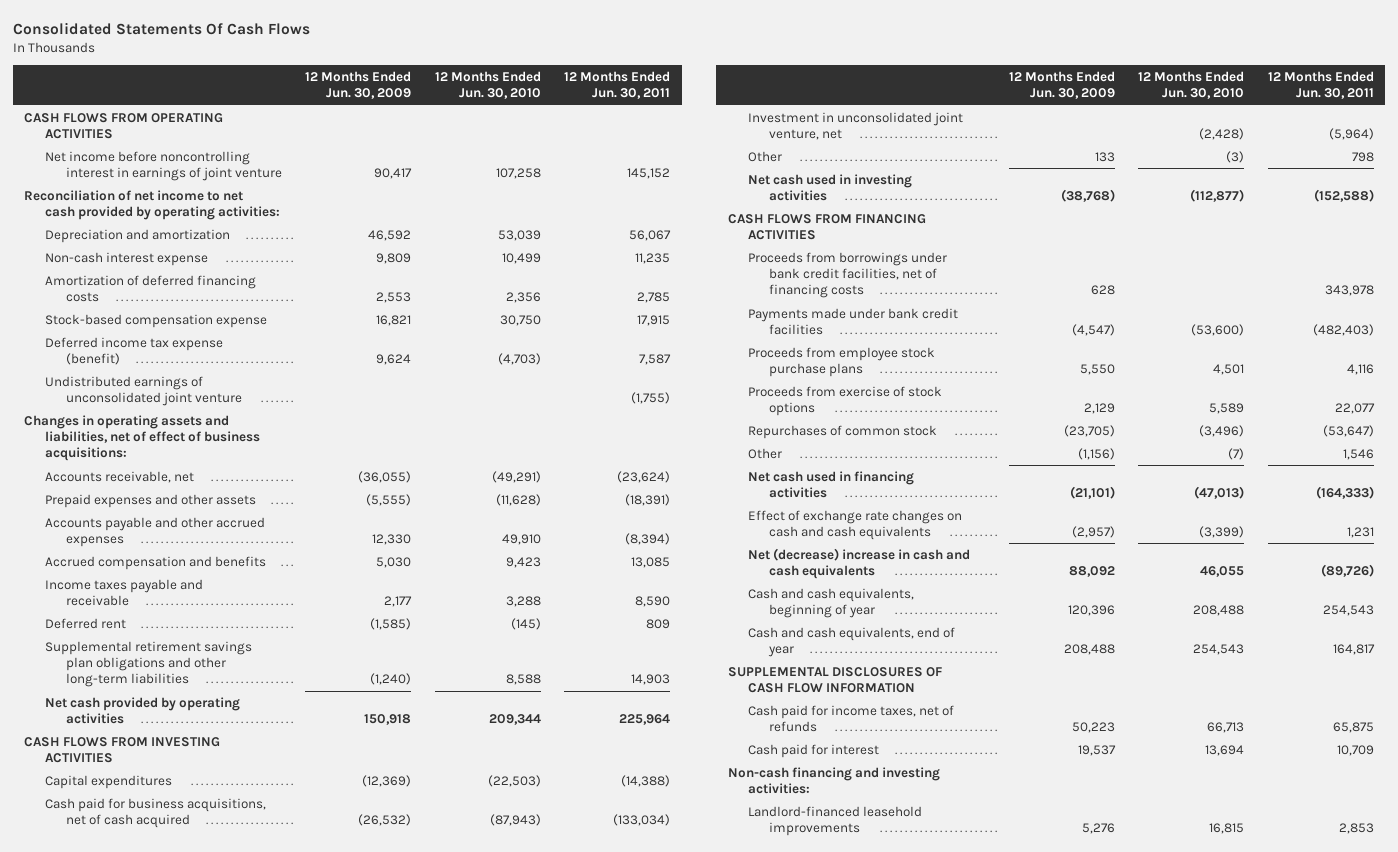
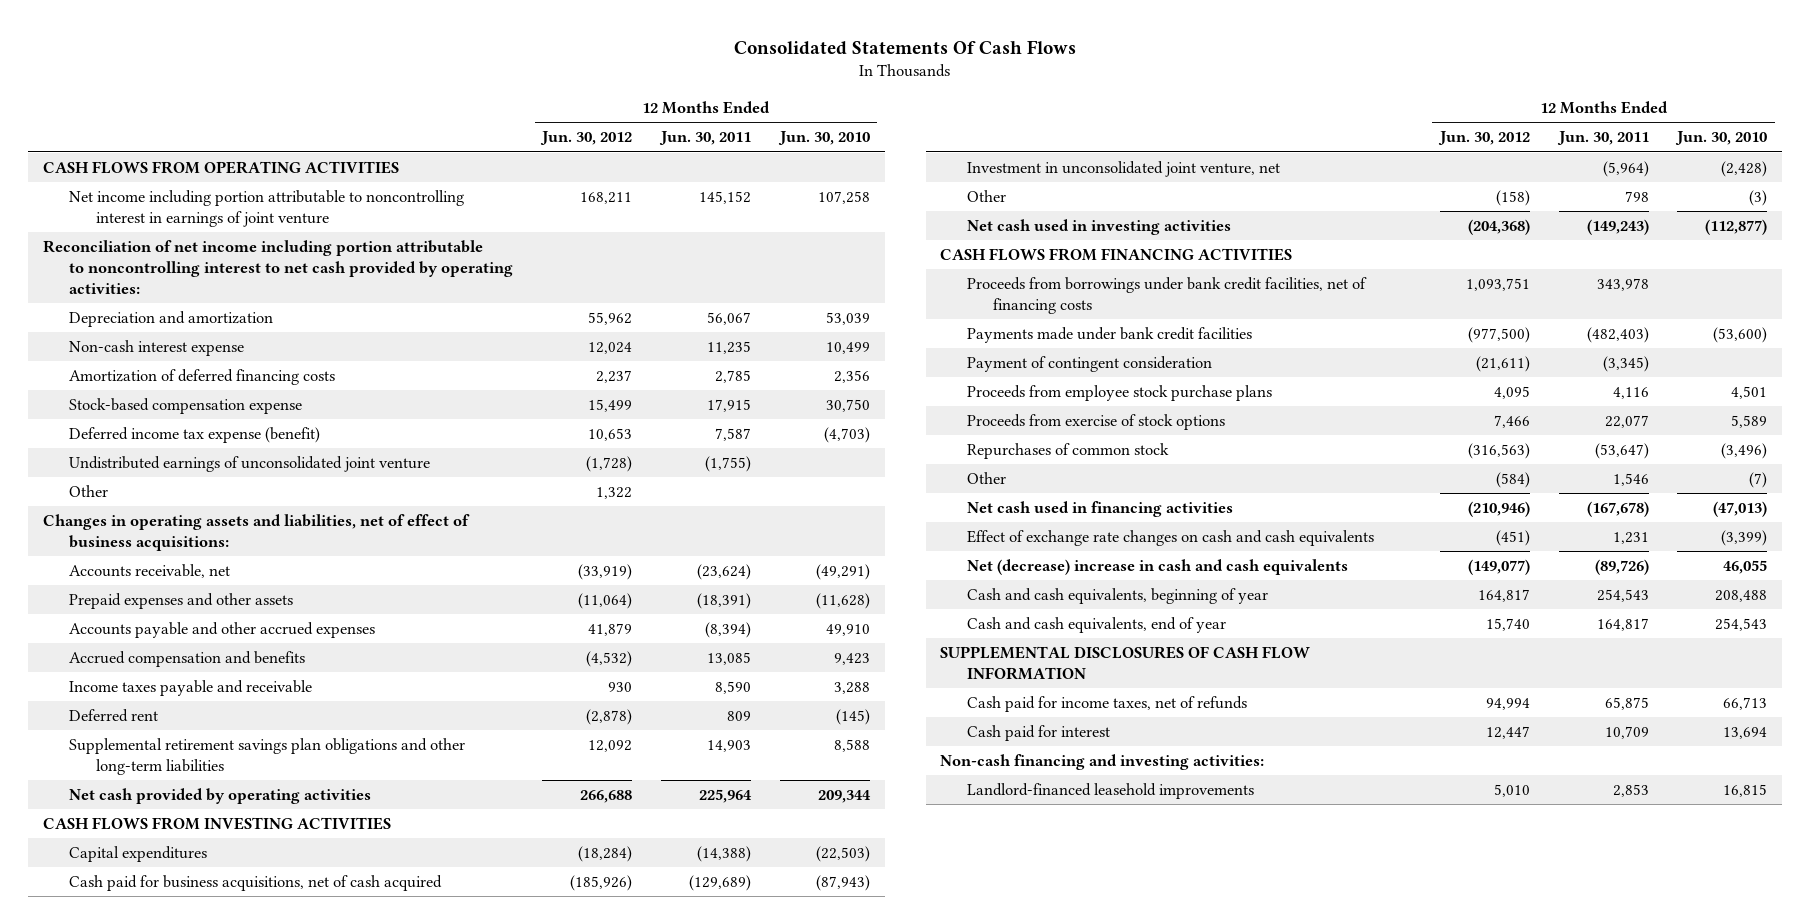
[305,71,412,100] 12 Months Ended Jun. 30, 2009 -> none
none -> [540,131,633,146] Jun. 30, 2012
[44,150,282,182] Net income before noncontrolling interest in earnings of joint venture -> [69,190,465,227] Net income including portion attributable to noncontrolling interest in earnings of joint venture
[24,189,280,221] Reconciliation of net income to net cash provided by operating activities: -> [42,240,514,294] Reconciliation of net income including portion attributable to noncontrolling interest to net cash provided by operating activities:
none -> [69,485,109,498] Other
[613,814,671,827] (133,034) -> [689,875,752,892] (129,689)
[1313,189,1374,203] (152,588) -> [1586,219,1649,236] (149,243)
none -> [966,356,1212,373] Payment of contingent consideration
[1315,486,1374,500] (164,333) -> [1586,501,1649,518] (167,678)

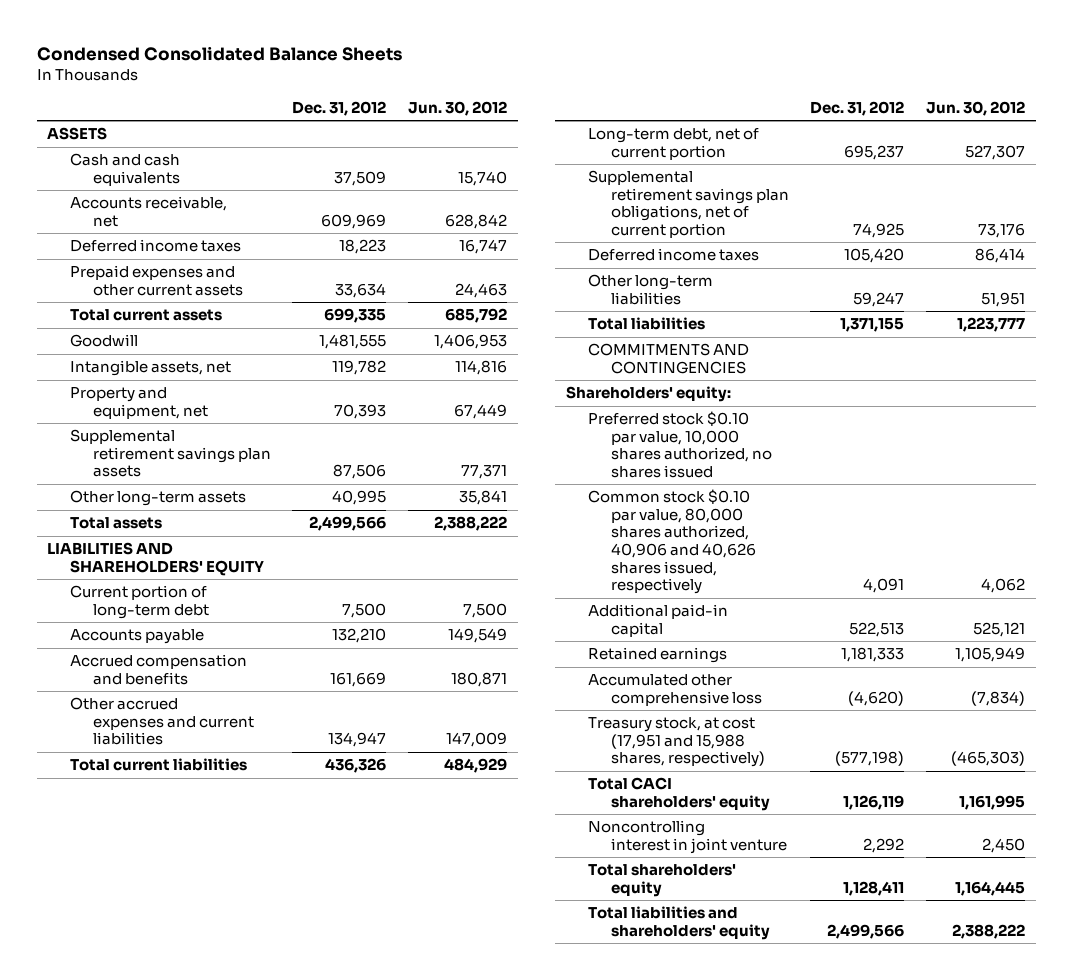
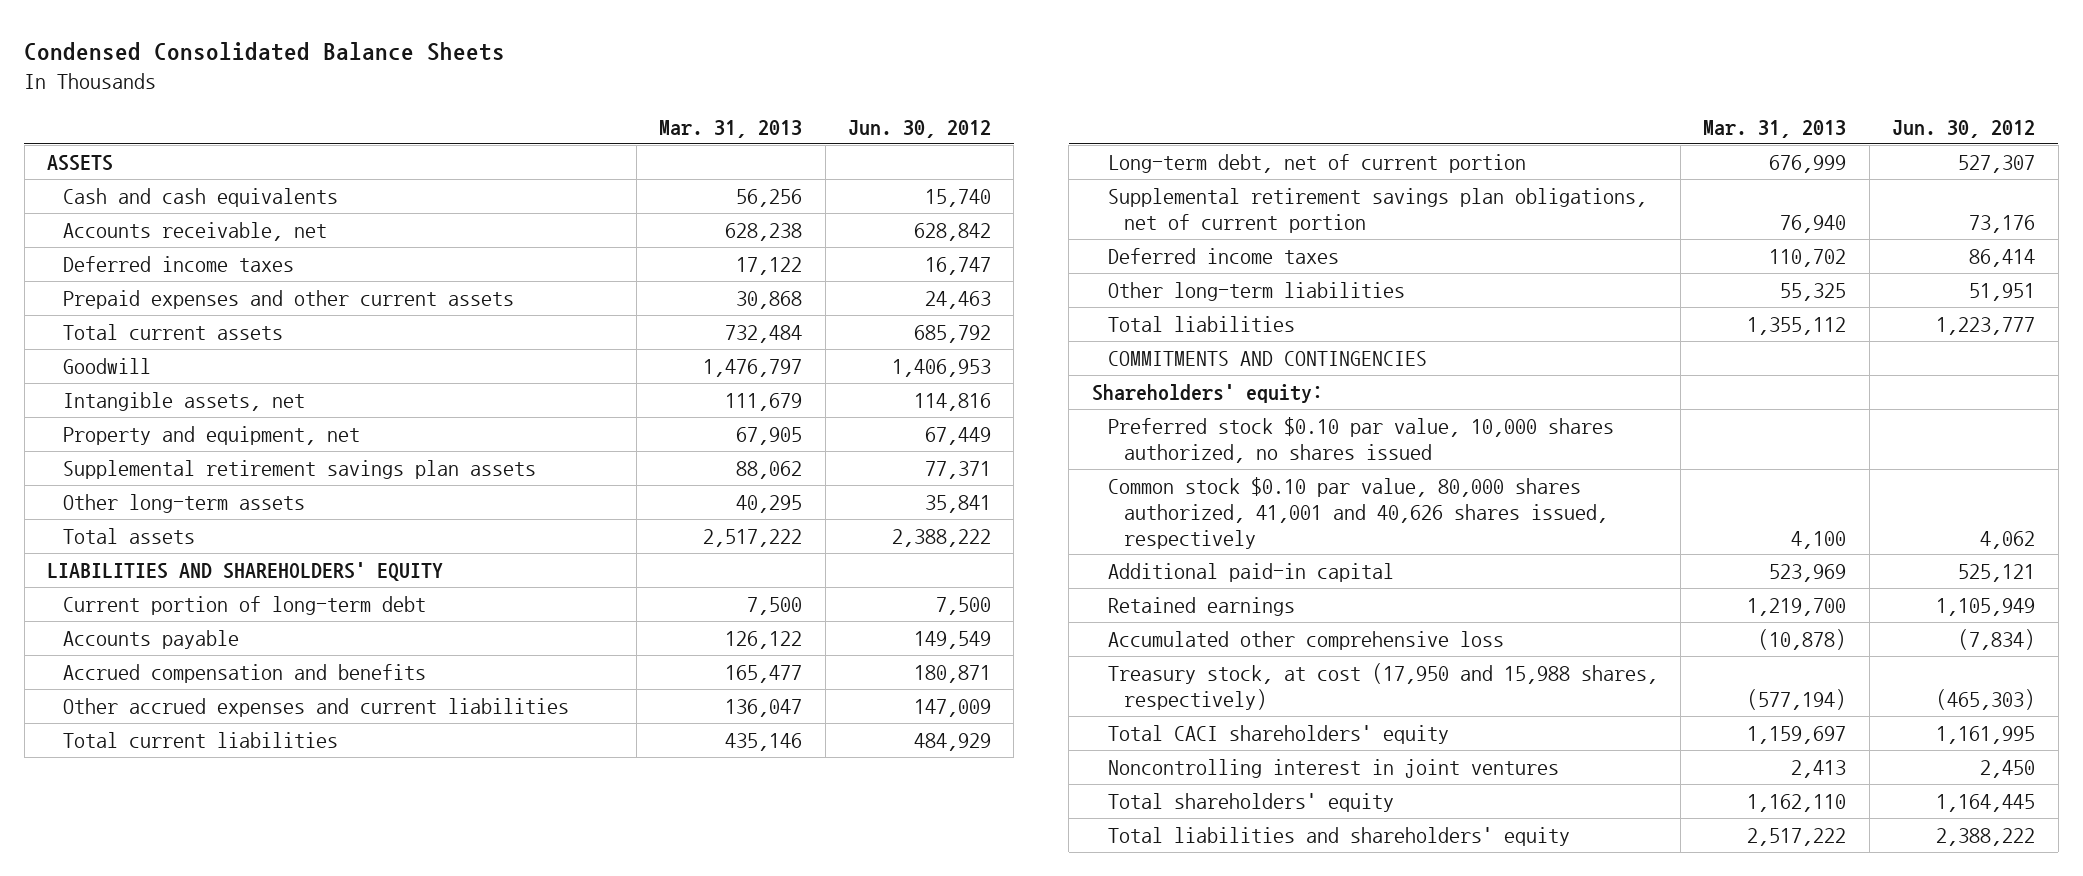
[292,100,387,116] Dec. 31, 2012 -> none
none -> [659,119,803,138] Mar. 31, 2013
[588,489,756,595] Common stock $0.10 par value, 80,000 shares authorized, 40,906 and 40,626 shares issued, respectively -> [1107,476,1608,549] Common stock $0.10 par value, 80,000 shares authorized, 41,001 and 40,626 shares issued, respectively
[588,717,765,768] Treasury stock, at cost (17,951 and 15,988 shares, respectively) -> [1107,662,1658,710] Treasury stock, at cost (17,950 and 15,988 shares, respectively)
[588,820,787,854] Noncontrolling interest in joint venture -> [1107,758,1559,778] Noncontrolling interest in joint ventures

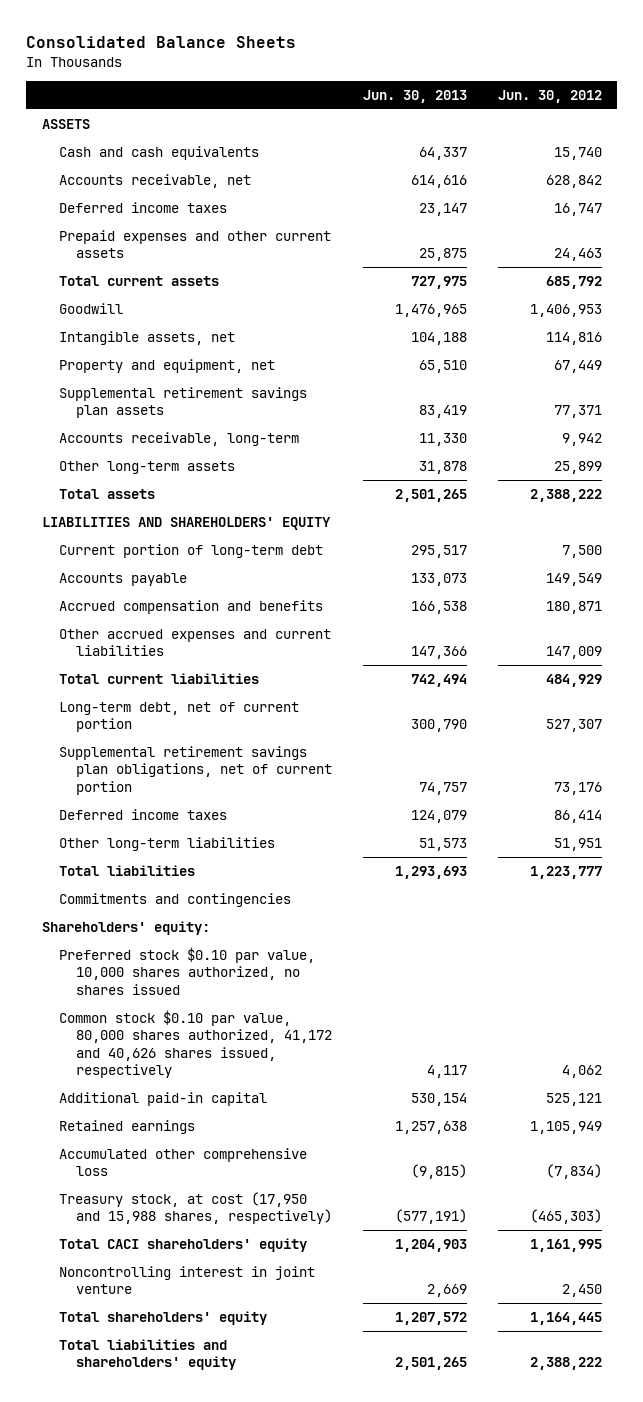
[24,41,506,61] Condensed Consolidated Balance Sheets -> [26,35,297,48] Consolidated Balance Sheets
[659,119,803,138] Mar. 31, 2013 -> none
none -> [362,89,467,103] Jun. 30, 2013
none -> [58,432,299,447] Accounts receivable, long-term
[924,494,991,513] 35,841 -> [553,461,602,475] 25,899
[1107,350,1427,366] COMMITMENTS AND CONTINGENCIES -> [58,893,291,908] Commitments and contingencies
[1107,476,1608,549] Common stock $0.10 par value, 80,000 shares authorized, 41,001 and 40,626 shares issued, respectively -> [58,1010,332,1078] Common stock $0.10 par value, 80,000 shares authorized, 41,172 and 40,626 shares issued, respectively
[1107,758,1559,778] Noncontrolling interest in joint ventures -> [58,1266,315,1295] Noncontrolling interest in joint venture

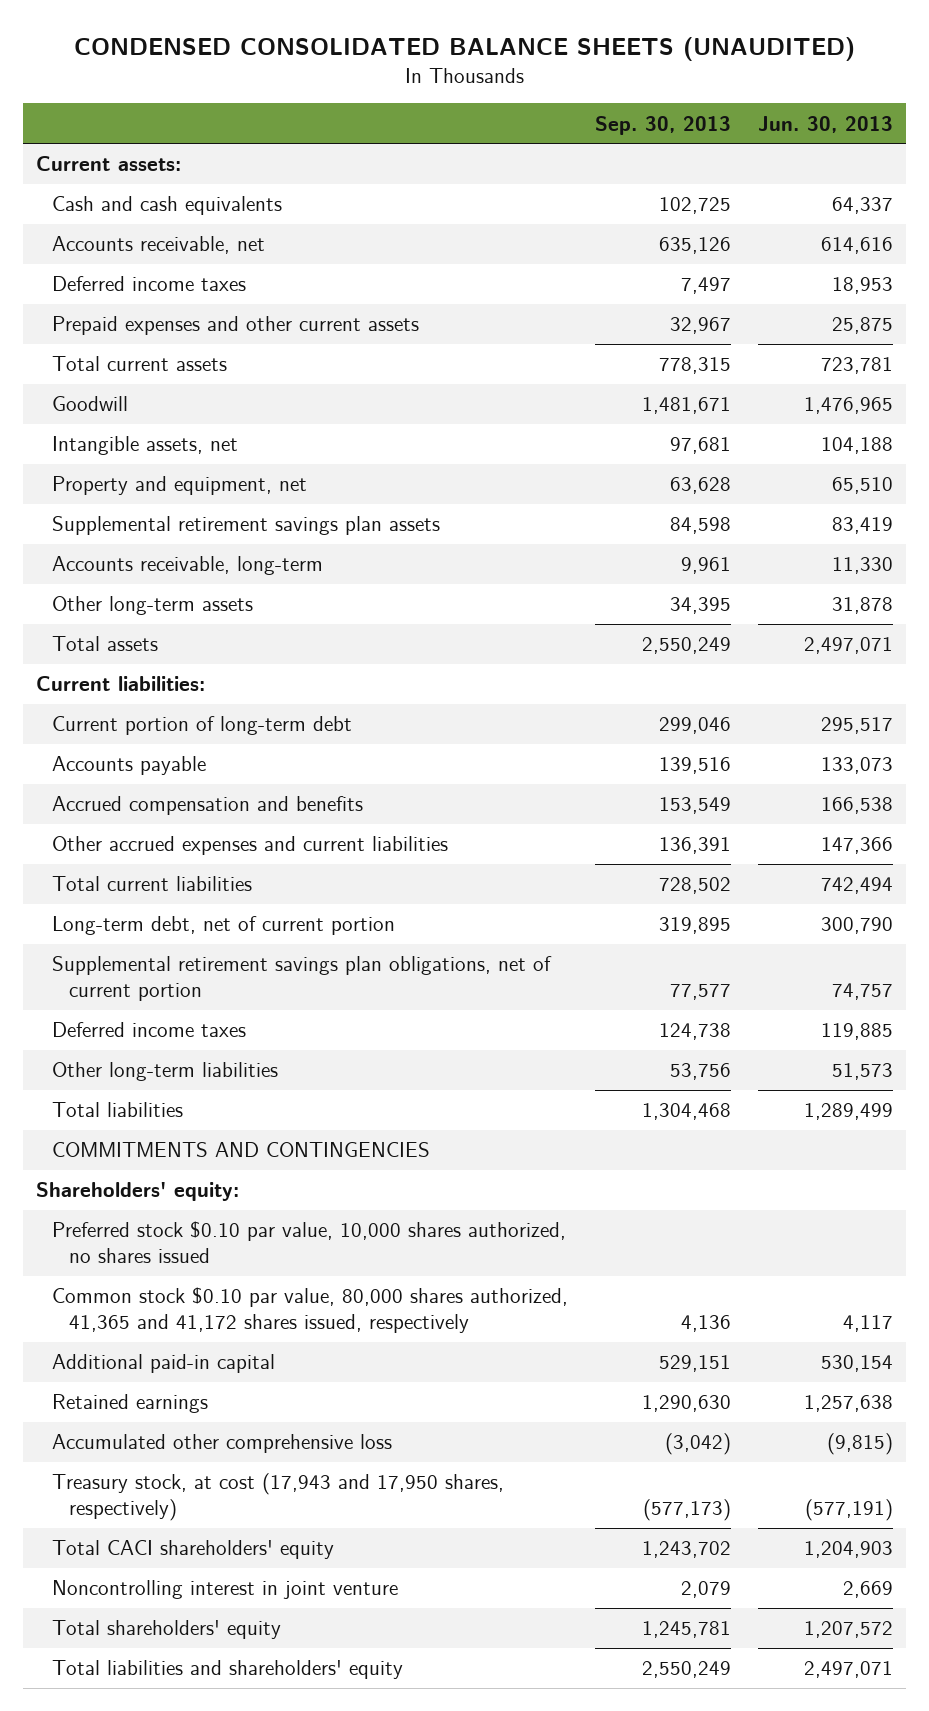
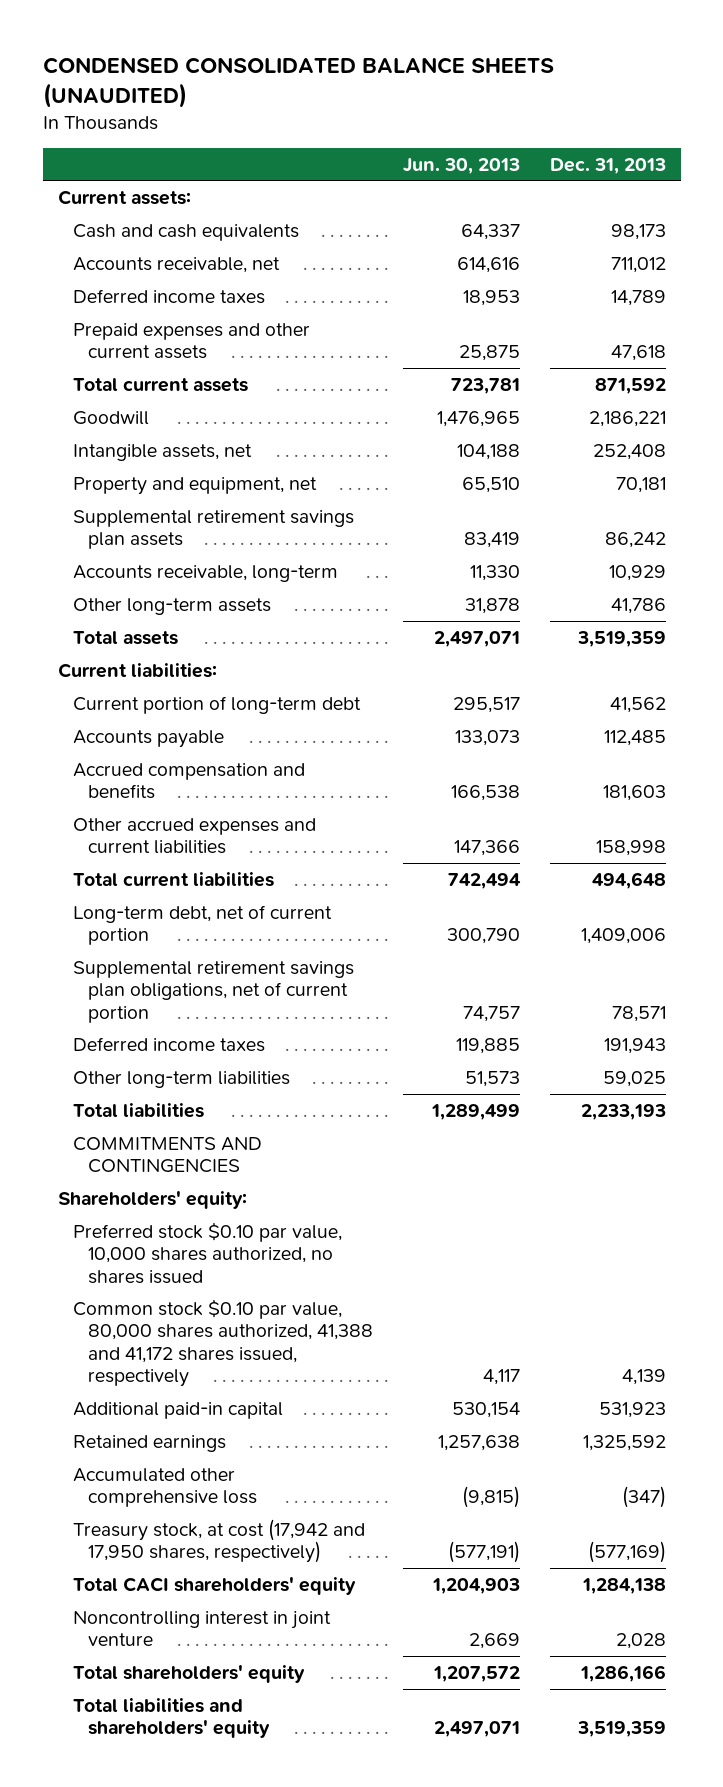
[595,115,732,135] Sep. 30, 2013 -> none
none -> [549,157,666,174] Dec. 31, 2013
[52,1287,569,1333] Common stock $0.10 par value, 80,000 shares authorized, 41,365 and 41,172 shares issued, respectively -> [72,1298,373,1388] Common stock $0.10 par value, 80,000 shares authorized, 41,388 and 41,172 shares issued, respectively
[52,1473,505,1521] Treasury stock, at cost (17,943 and 17,950 shares, respectively) -> [72,1518,365,1564] Treasury stock, at cost (17,942 and 17,950 shares, respectively)

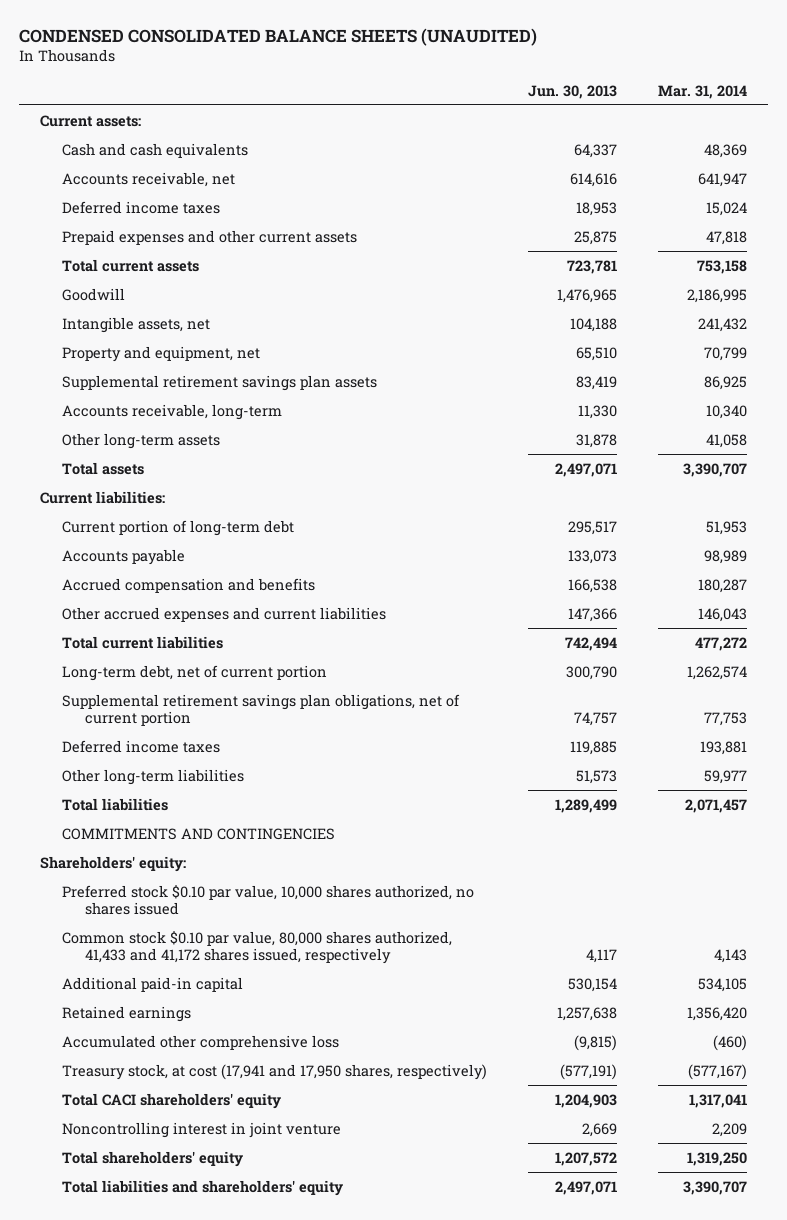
[549,157,666,174] Dec. 31, 2013 -> none
none -> [658,84,748,99] Mar. 31, 2014
[72,1298,373,1388] Common stock $0.10 par value, 80,000 shares authorized, 41,388 and 41,172 shares issued, respectively -> [62,930,453,965] Common stock $0.10 par value, 80,000 shares authorized, 41,433 and 41,172 shares issued, respectively
[72,1518,365,1564] Treasury stock, at cost (17,942 and 17,950 shares, respectively) -> [62,1063,488,1080] Treasury stock, at cost (17,941 and 17,950 shares, respectively)

